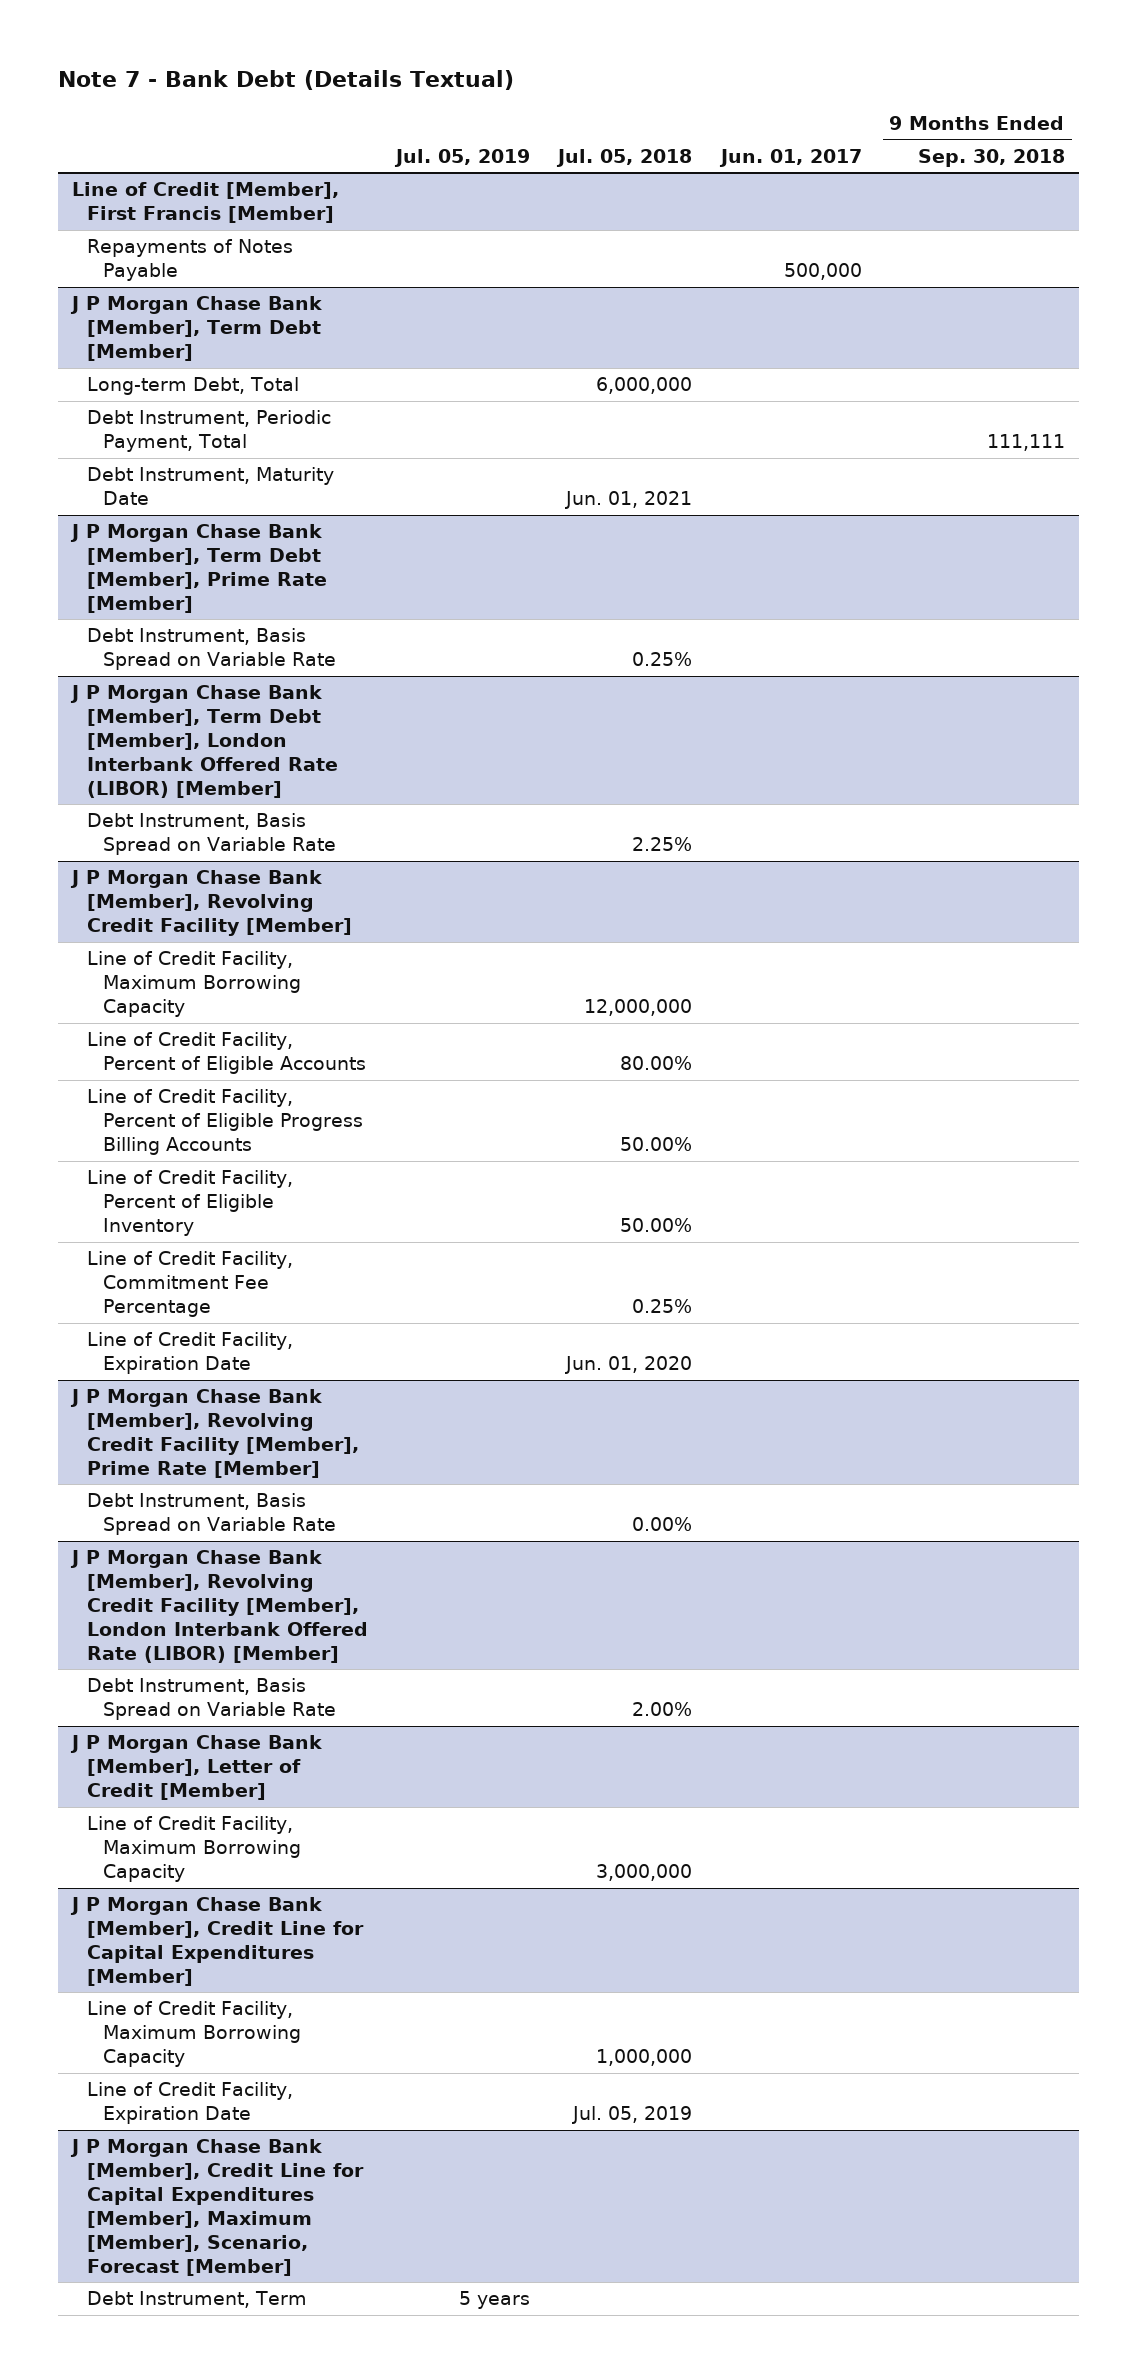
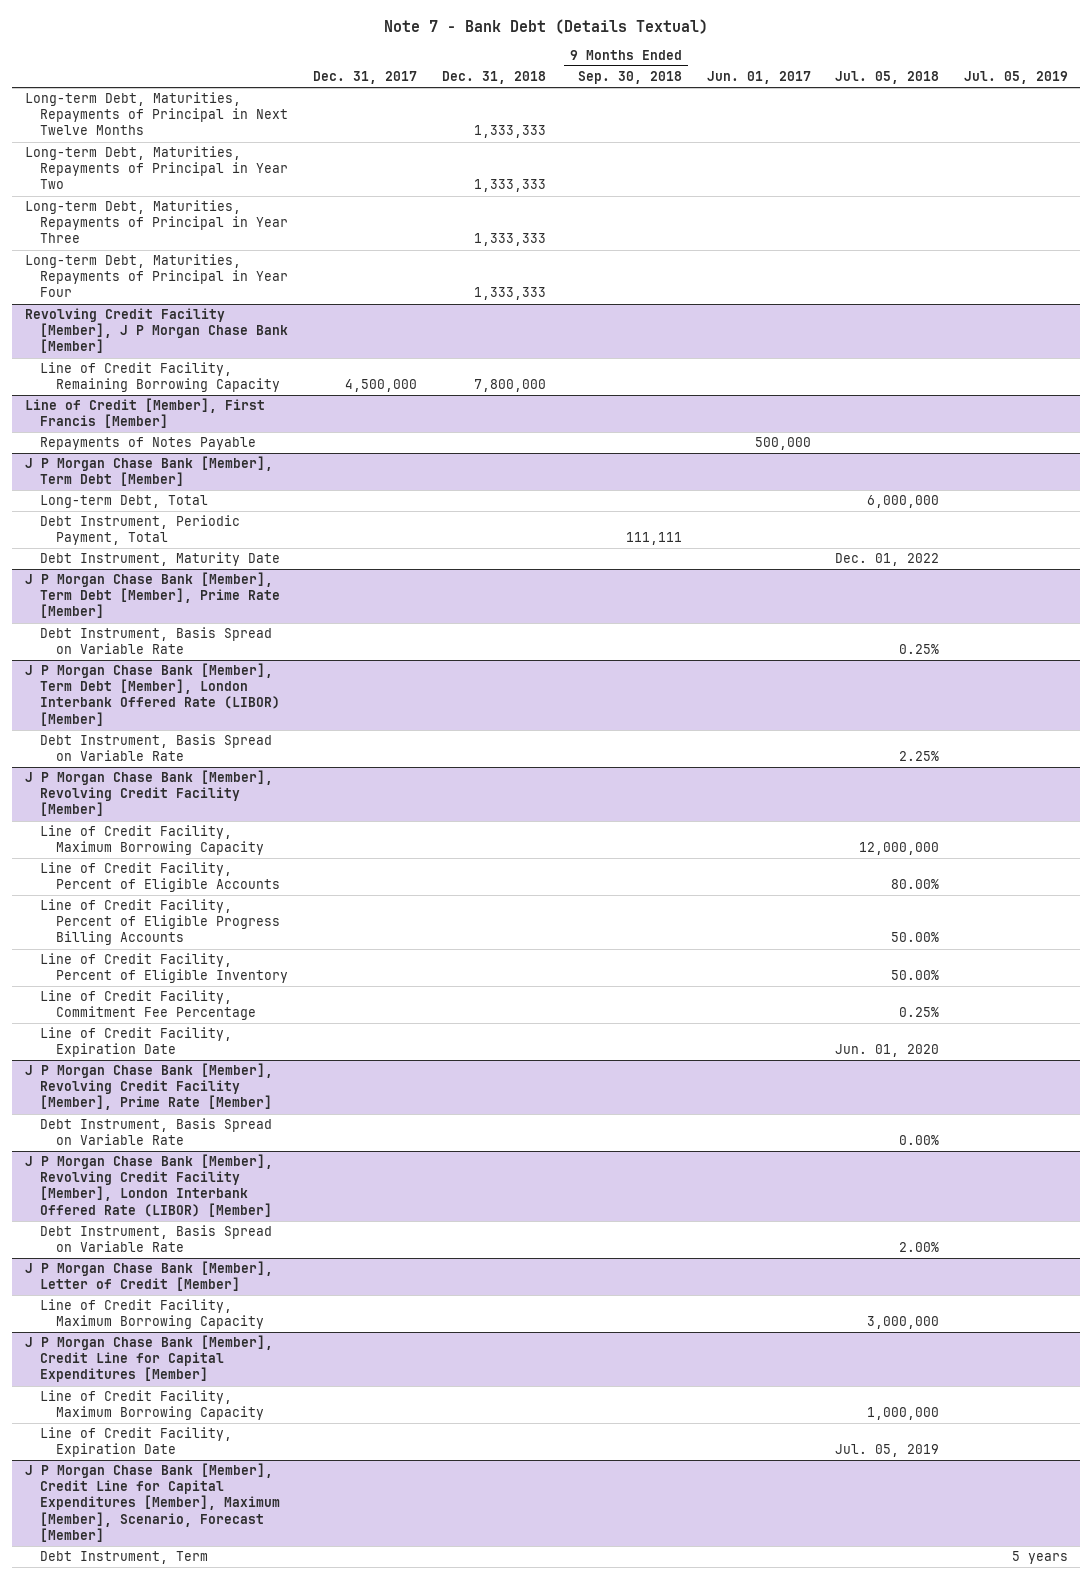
none -> [313,71,418,85] Dec. 31, 2017
none -> [441,71,546,85] Dec. 31, 2018
none -> [24,92,289,136] Long-term Debt, Maturities, Repayments of Principal in Next Twelve Months
none -> [24,146,289,190] Long-term Debt, Maturities, Repayments of Principal in Year Two
none -> [24,200,289,244] Long-term Debt, Maturities, Repayments of Principal in Year Three
none -> [24,254,289,298] Long-term Debt, Maturities, Repayments of Principal in Year Four
none -> [24,308,289,354] Revolving Credit Facility [Member], J P Morgan Chase Bank [Member]
none -> [40,362,281,393] Line of Credit Facility, Remaining Borrowing Capacity
[565,491,693,510] Jun. 01, 2021 -> [835,553,940,567] Dec. 01, 2022

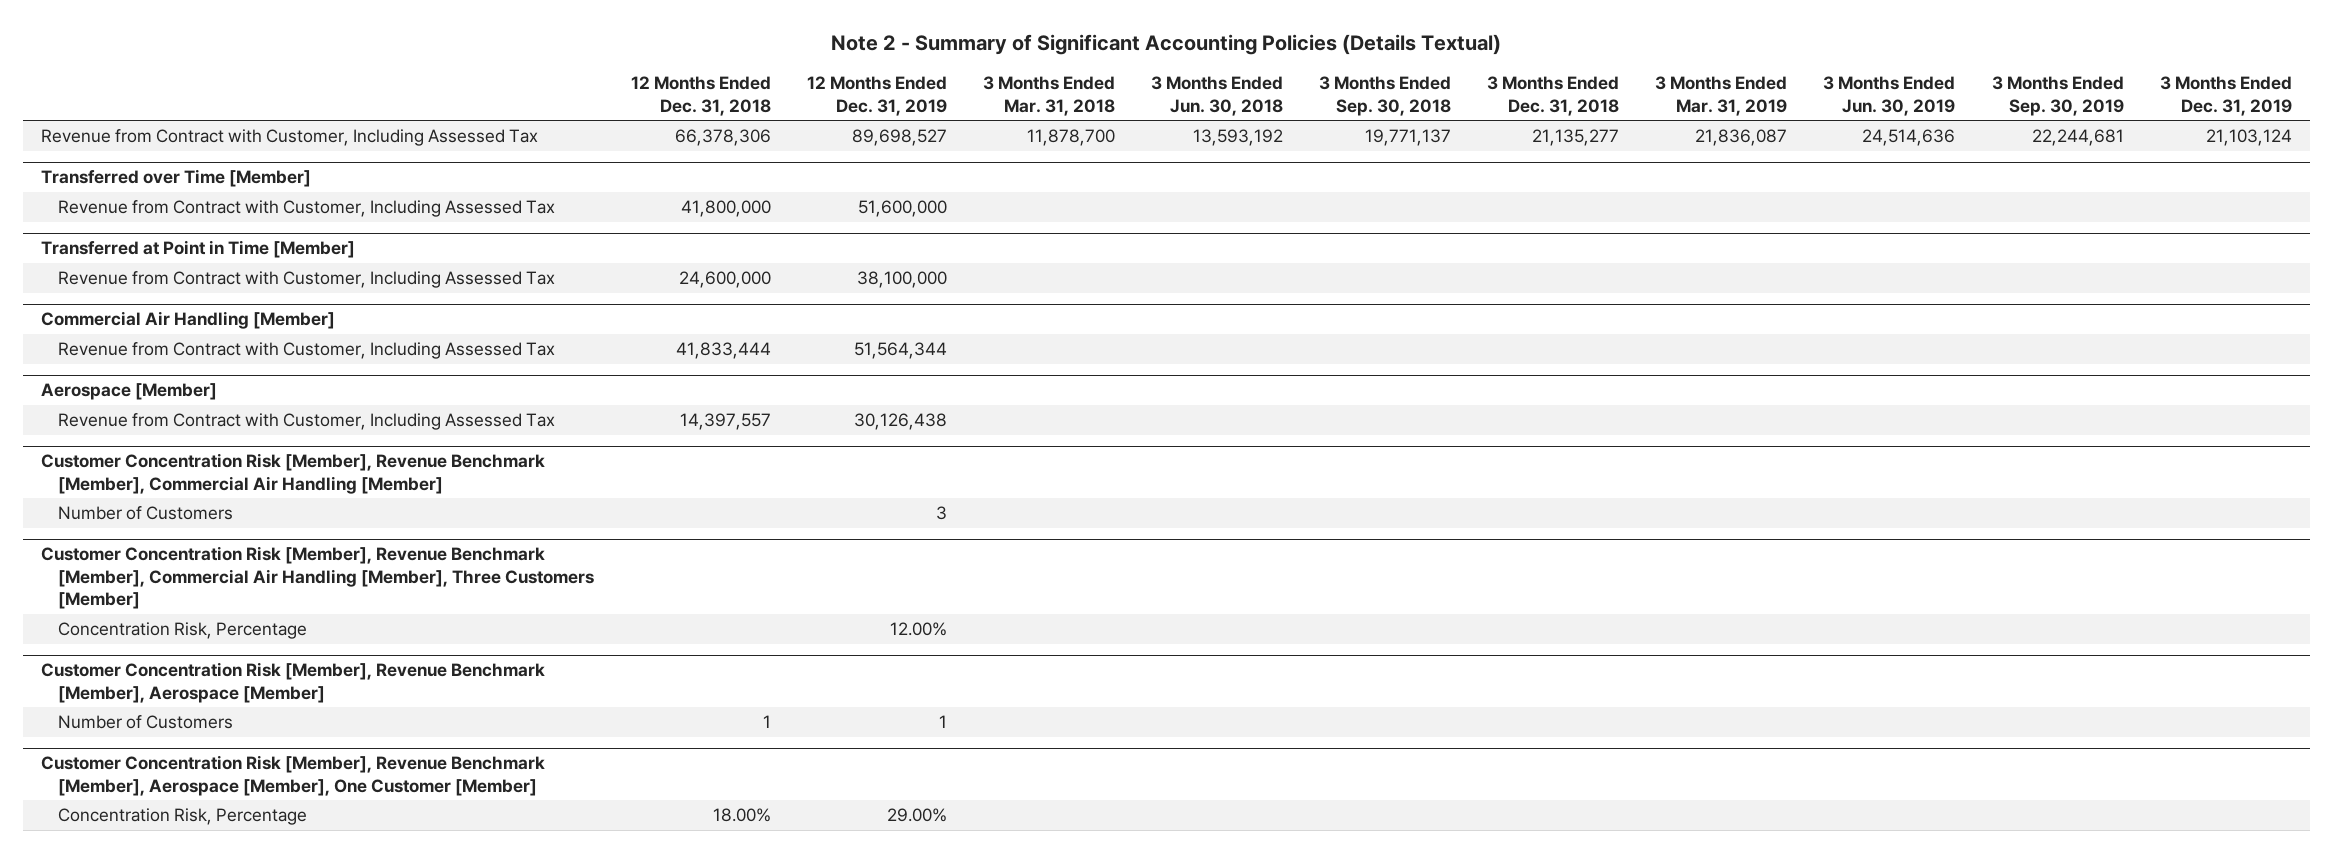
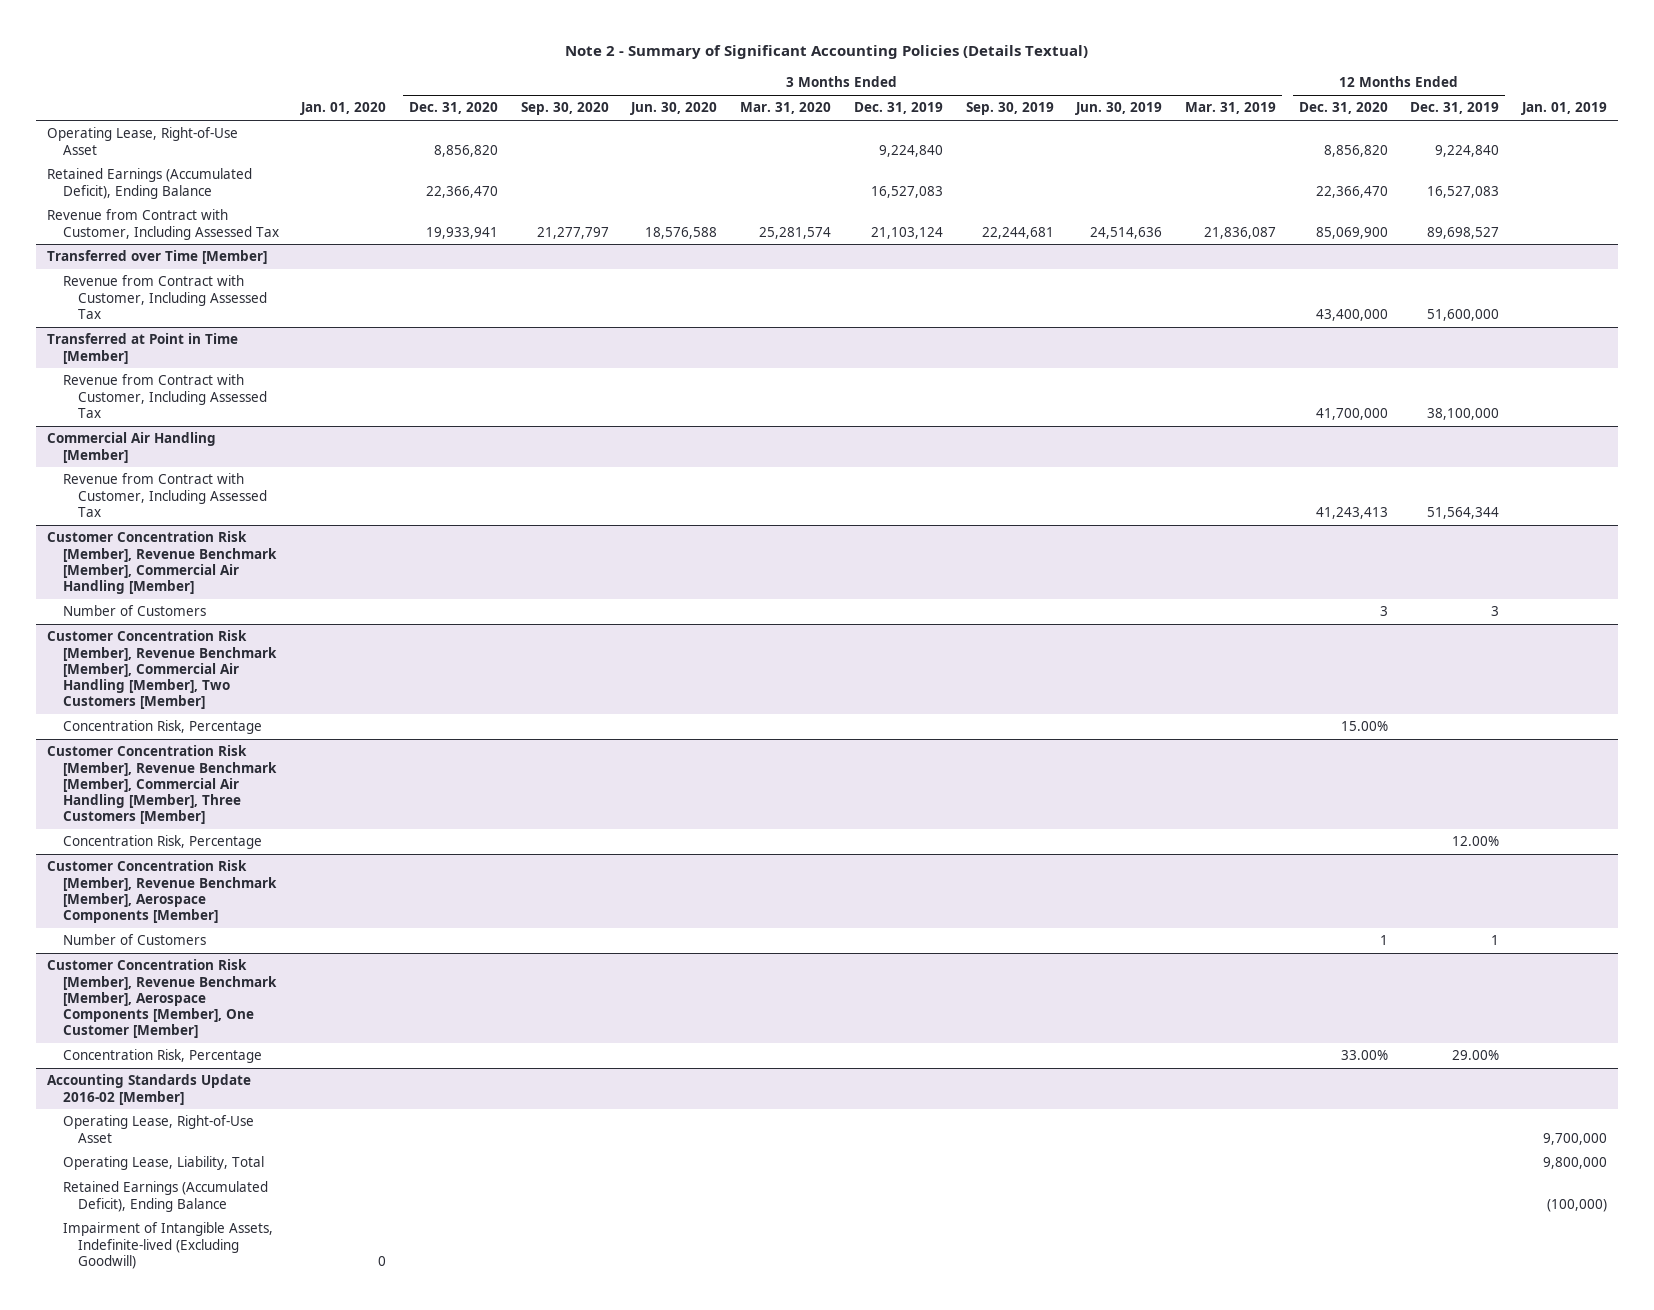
[630,76,771,116] 12 Months Ended Dec. 31, 2018 -> none
[982,76,1115,116] 3 Months Ended Mar. 31, 2018 -> none
[1150,76,1283,116] 3 Months Ended Jun. 30, 2018 -> none
[1319,76,1452,116] 3 Months Ended Sep. 30, 2018 -> none
[1487,76,1620,116] 3 Months Ended Dec. 31, 2018 -> none
none -> [300,102,387,116] Jan. 01, 2020
none -> [408,102,498,115] Dec. 31, 2020
none -> [520,102,609,116] Sep. 30, 2020
none -> [630,102,718,116] Jun. 30, 2020
none -> [740,102,832,115] Mar. 31, 2020
none -> [1298,102,1388,115] Dec. 31, 2020
none -> [1521,102,1608,116] Jan. 01, 2019
none -> [47,127,239,155] Operating Lease, Right-of-Use Asset
none -> [47,168,253,199] Retained Earnings (Accumulated Deficit), Ending Balance
[41,383,218,401] Aerospace [Member] -> none
[58,413,556,431] Revenue from Contract with Customer, Including Assessed Tax -> none
none -> [47,630,277,709] Customer Concentration Risk [Member], Revenue Benchmark [Member], Commercial Air Handling [Member], Two Customers [Member]
none -> [62,720,262,735] Concentration Risk, Percentage
[41,662,546,703] Customer Concentration Risk [Member], Revenue Benchmark [Member], Aerospace [Member] -> [47,860,277,923] Customer Concentration Risk [Member], Revenue Benchmark [Member], Aerospace Components [Member]
[41,755,546,796] Customer Concentration Risk [Member], Revenue Benchmark [Member], Aerospace [Member], One Customer [Member] -> [47,959,277,1038] Customer Concentration Risk [Member], Revenue Benchmark [Member], Aerospace Components [Member], One Customer [Member]
none -> [47,1074,252,1105] Accounting Standards Update 2016-02 [Member]
none -> [62,1115,254,1143] Operating Lease, Right-of-Use Asset
none -> [62,1156,264,1171] Operating Lease, Liability, Total
none -> [62,1181,268,1212] Retained Earnings (Accumulated Deficit), Ending Balance
none -> [62,1222,273,1269] Impairment of Intangible Assets, Indefinite-lived (Excluding Goodwill)

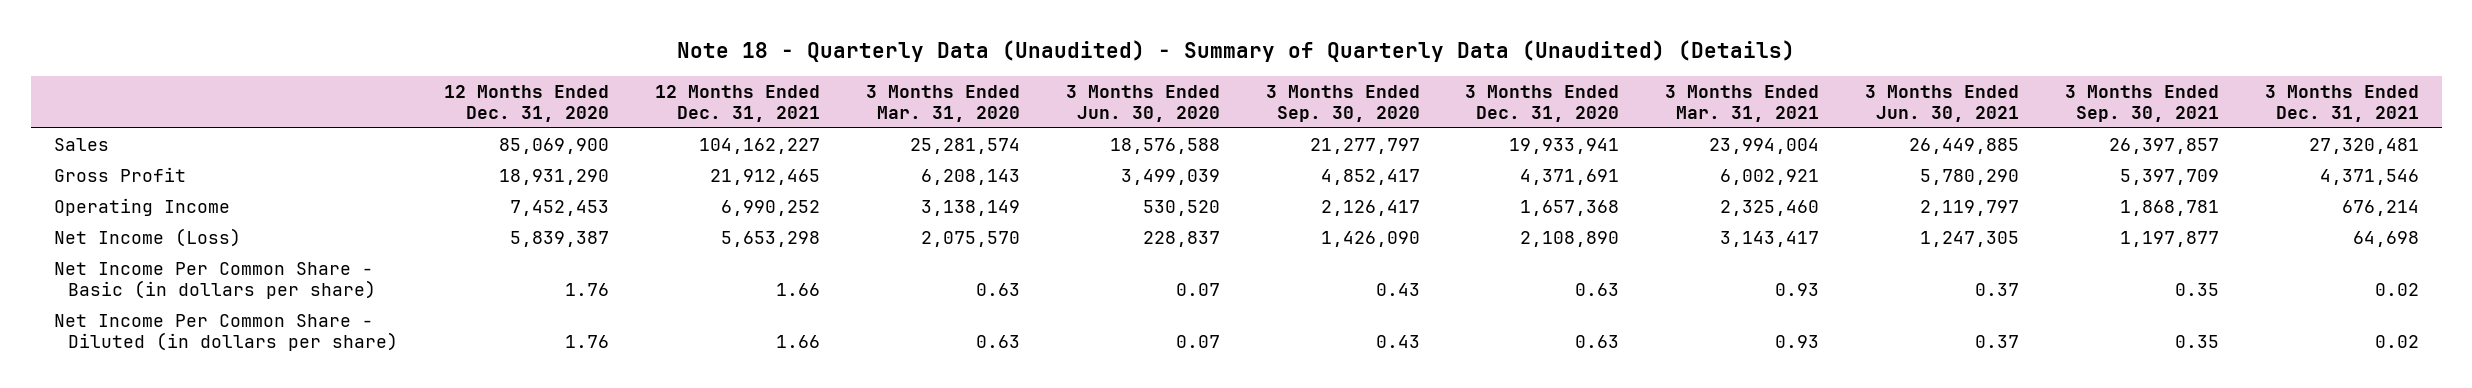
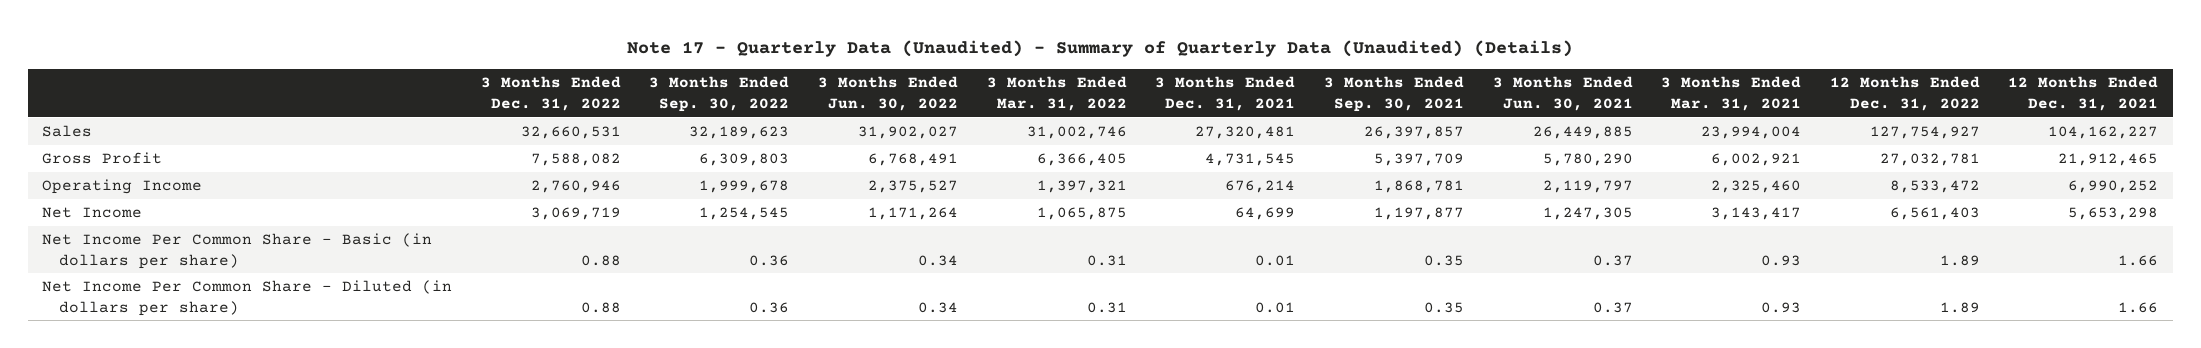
[677,40,1796,63] Note 18 - Quarterly Data (Unaudited) - Summary of Quarterly Data (Unaudited) (Details) -> [627,40,1574,58] Note 17 - Quarterly Data (Unaudited) - Summary of Quarterly Data (Unaudited) (Details)
[444,84,610,122] 12 Months Ended Dec. 31, 2020 -> none
[865,84,1020,122] 3 Months Ended Mar. 31, 2020 -> none
[1065,84,1220,122] 3 Months Ended Jun. 30, 2020 -> none
[1265,84,1420,122] 3 Months Ended Sep. 30, 2020 -> none
[1465,84,1620,122] 3 Months Ended Dec. 31, 2020 -> none
none -> [480,76,621,111] 3 Months Ended Dec. 31, 2022
none -> [649,76,790,112] 3 Months Ended Sep. 30, 2022
none -> [818,76,959,111] 3 Months Ended Jun. 30, 2022
none -> [986,76,1127,111] 3 Months Ended Mar. 31, 2022
none -> [1829,76,1980,111] 12 Months Ended Dec. 31, 2022
[2319,168,2419,185] 4,371,546 -> [1205,153,1296,167] 4,731,545
[53,227,241,247] Net Income (Loss) -> [42,207,143,219] Net Income
[2352,230,2419,247] 64,698 -> [1235,207,1296,221] 64,699
[2374,282,2419,296] 0.02 -> [1255,254,1296,266] 0.01
[2374,334,2419,348] 0.02 -> [1255,301,1296,313] 0.01

